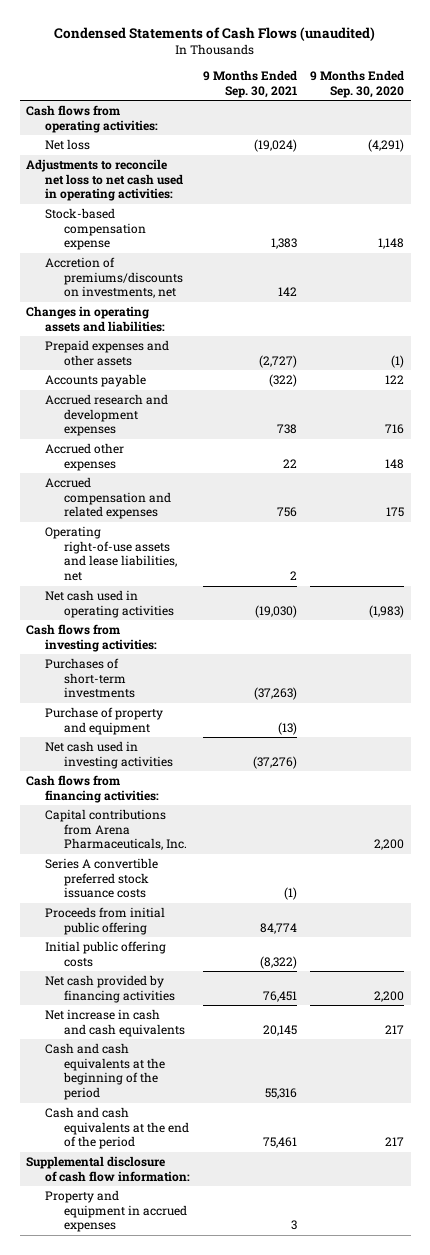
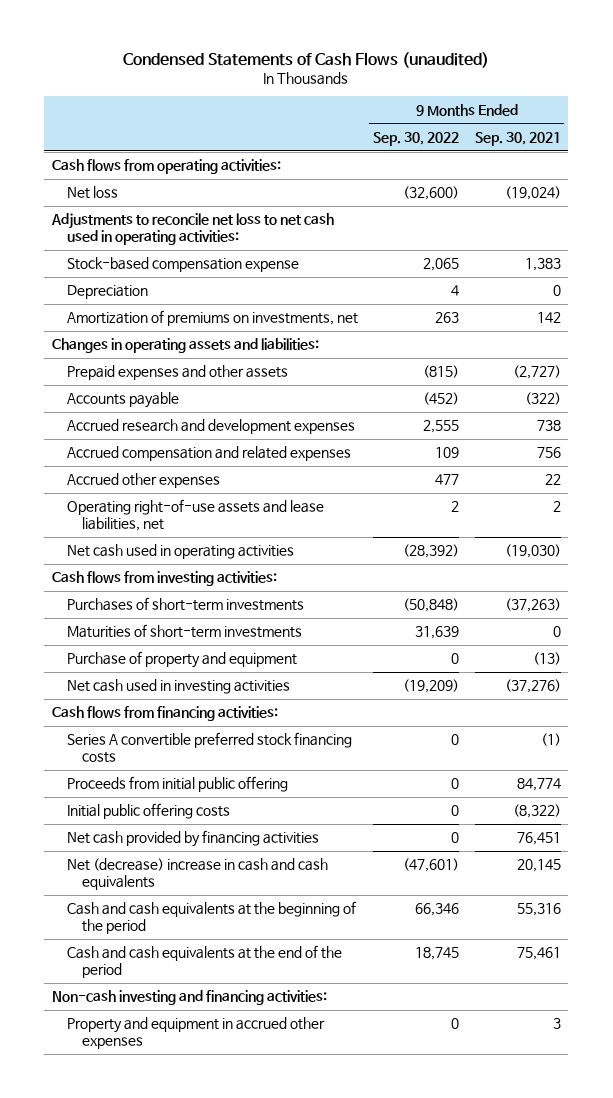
[310,70,405,98] 9 Months Ended Sep. 30, 2020 -> none
none -> [373,131,460,146] Sep. 30, 2022
none -> [66,285,148,300] Depreciation
[45,257,183,299] Accretion of premiums/discounts on investments, net -> [66,310,358,327] Amortization of premiums on investments, net
[45,443,125,471] Accrued other expenses -> [66,473,220,489] Accrued other expenses
none -> [66,624,302,639] Maturities of short-term investments
[45,809,187,851] Capital contributions from Arena Pharmaceuticals, Inc. -> none
[45,858,159,899] Series A convertible preferred stock issuance costs -> [66,732,352,764] Series A convertible preferred stock financing costs
[45,1009,185,1037] Net increase in cash and cash equivalents -> [66,858,328,891] Net (decrease) increase in cash and cash equivalents
[26,1156,191,1182] Supplemental disclosure of cash flow information: -> none
none -> [51,990,327,1006] Non-cash investing and financing activities:
[45,1190,187,1233] Property and equipment in accrued expenses -> [66,1017,325,1050] Property and equipment in accrued other expenses

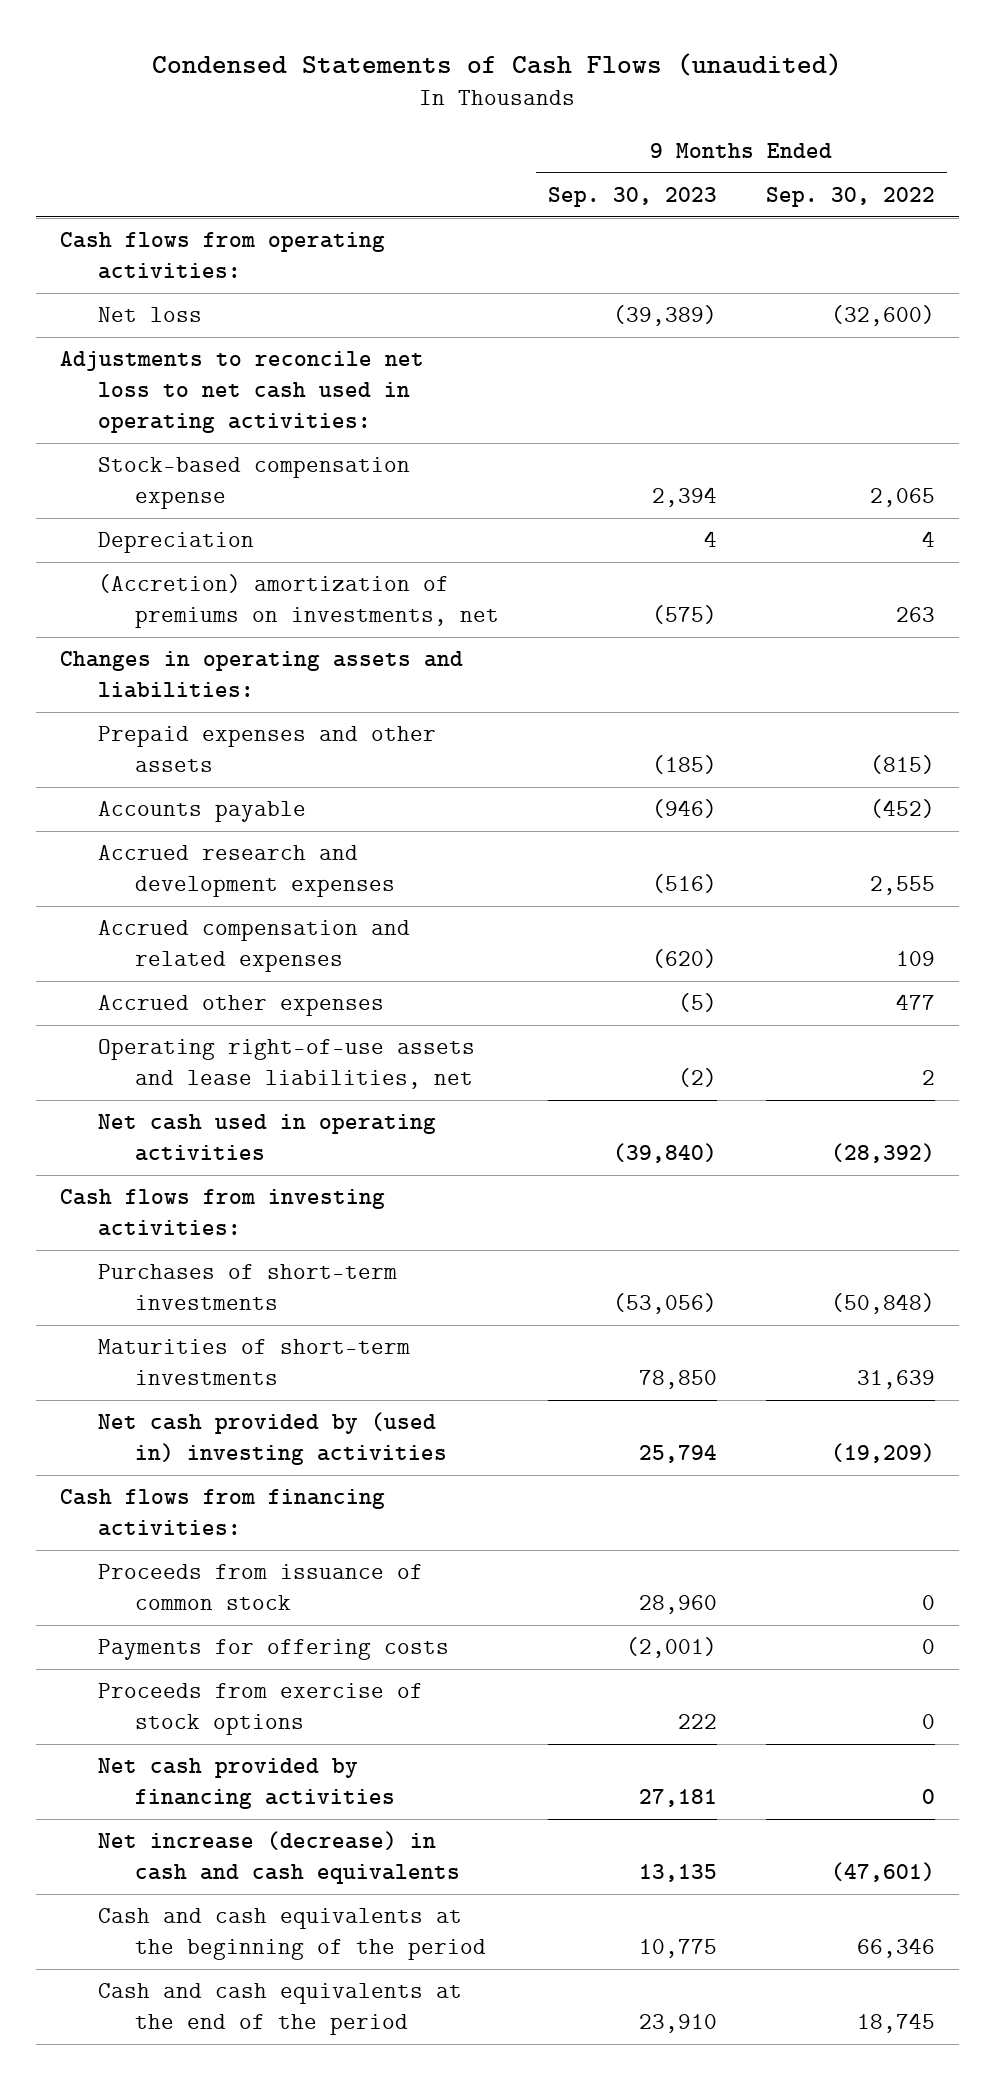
[474,131,561,146] Sep. 30, 2021 -> none
none -> [547,187,717,208] Sep. 30, 2023
[66,310,358,327] Amortization of premiums on investments, net -> [97,574,500,629] (Accretion) amortization of premiums on investments, net
[66,651,297,669] Purchase of property and equipment -> none
[66,679,290,695] Net cash used in investing activities -> [97,1412,448,1466] Net cash provided by (used in) investing activities
[66,732,352,764] Series A convertible preferred stock financing costs -> none
[66,776,288,793] Proceeds from initial public offering -> none
[66,803,230,820] Initial public offering costs -> none
none -> [97,1564,423,1611] Proceeds from issuance of common stock
none -> [97,1639,449,1661] Payments for offering costs
none -> [97,1683,423,1736] Proceeds from exercise of stock options
[66,858,328,891] Net (decrease) increase in cash and cash equivalents -> [97,1831,461,1885] Net increase (decrease) in cash and cash equivalents
[51,990,327,1006] Non-cash investing and financing activities: -> none
[66,1017,325,1050] Property and equipment in accrued other expenses -> none

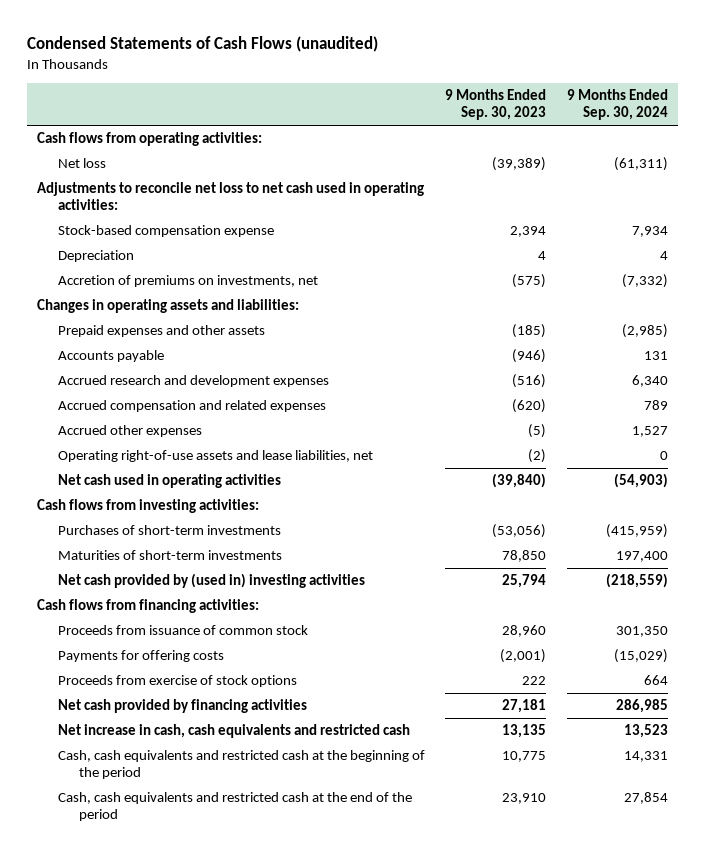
[765,187,935,208] Sep. 30, 2022 -> none
none -> [566,89,668,121] 9 Months Ended Sep. 30, 2024
[97,574,500,629] (Accretion) amortization of premiums on investments, net -> [57,275,318,288] Accretion of premiums on investments, net
[97,1831,461,1885] Net increase (decrease) in cash and cash equivalents -> [57,724,410,739] Net increase in cash, cash equivalents and restricted cash
[97,1908,487,1961] Cash and cash equivalents at the beginning of the period -> [57,750,425,780] Cash, cash equivalents and restricted cash at the beginning of the period
[97,1983,462,2036] Cash and cash equivalents at the end of the period -> [57,792,412,822] Cash, cash equivalents and restricted cash at the end of the period

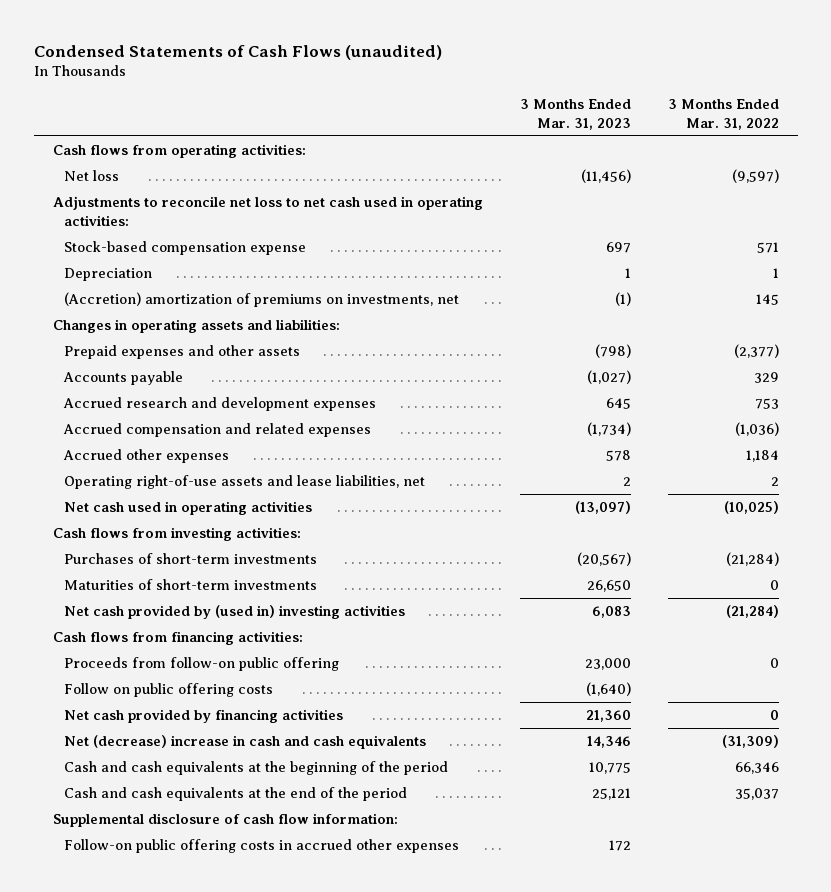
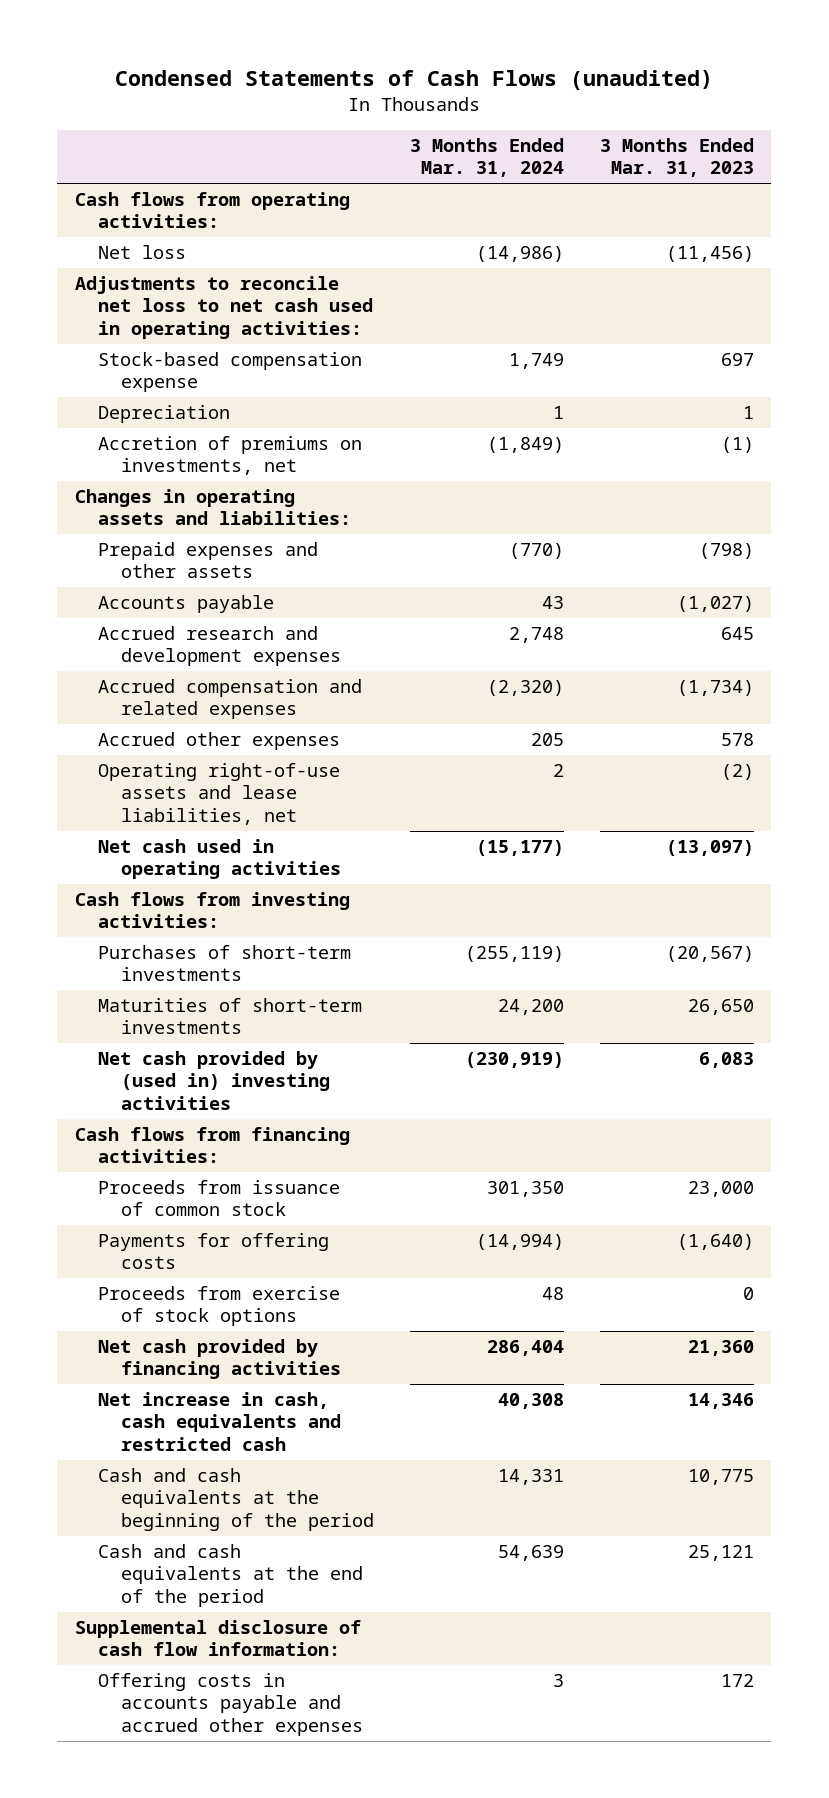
[667,98,779,130] 3 Months Ended Mar. 31, 2022 -> none
none -> [409,138,564,178] 3 Months Ended Mar. 31, 2024
[63,292,459,308] (Accretion) amortization of premiums on investments, net -> [98,436,363,476] Accretion of premiums on investments, net
[622,477,631,487] 2 -> [720,764,754,781] (2)
[63,657,339,672] Proceeds from follow-on public offering -> none
none -> [98,1180,341,1217] Proceeds from issuance of common stock
[63,683,273,698] Follow on public offering costs -> [98,1233,330,1270] Payments for offering costs
none -> [98,1286,341,1327] Proceeds from exercise of stock options
[63,735,426,750] Net (decrease) increase in cash and cash equivalents -> [98,1392,342,1451] Net increase in cash, cash equivalents and restricted cash
[63,839,459,854] Follow-on public offering costs in accrued other expenses -> [98,1673,364,1736] Offering costs in accounts payable and accrued other expenses

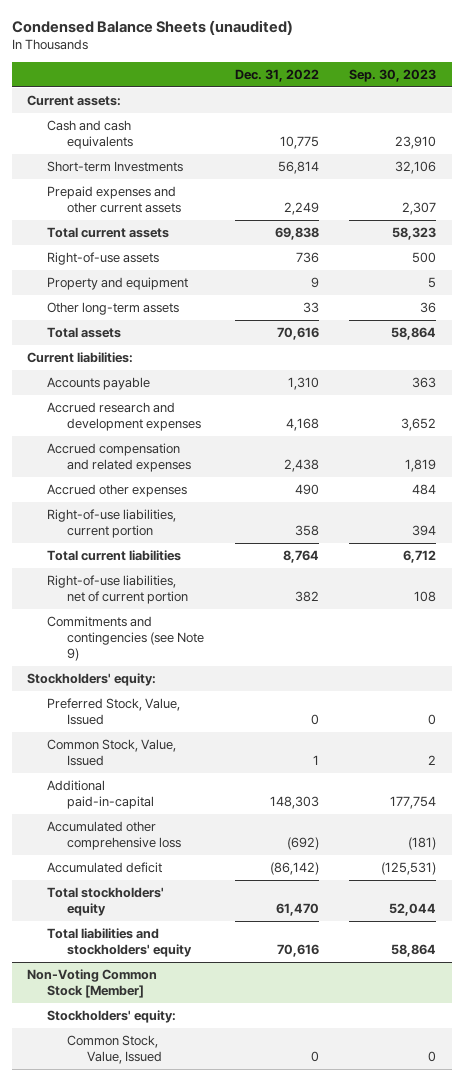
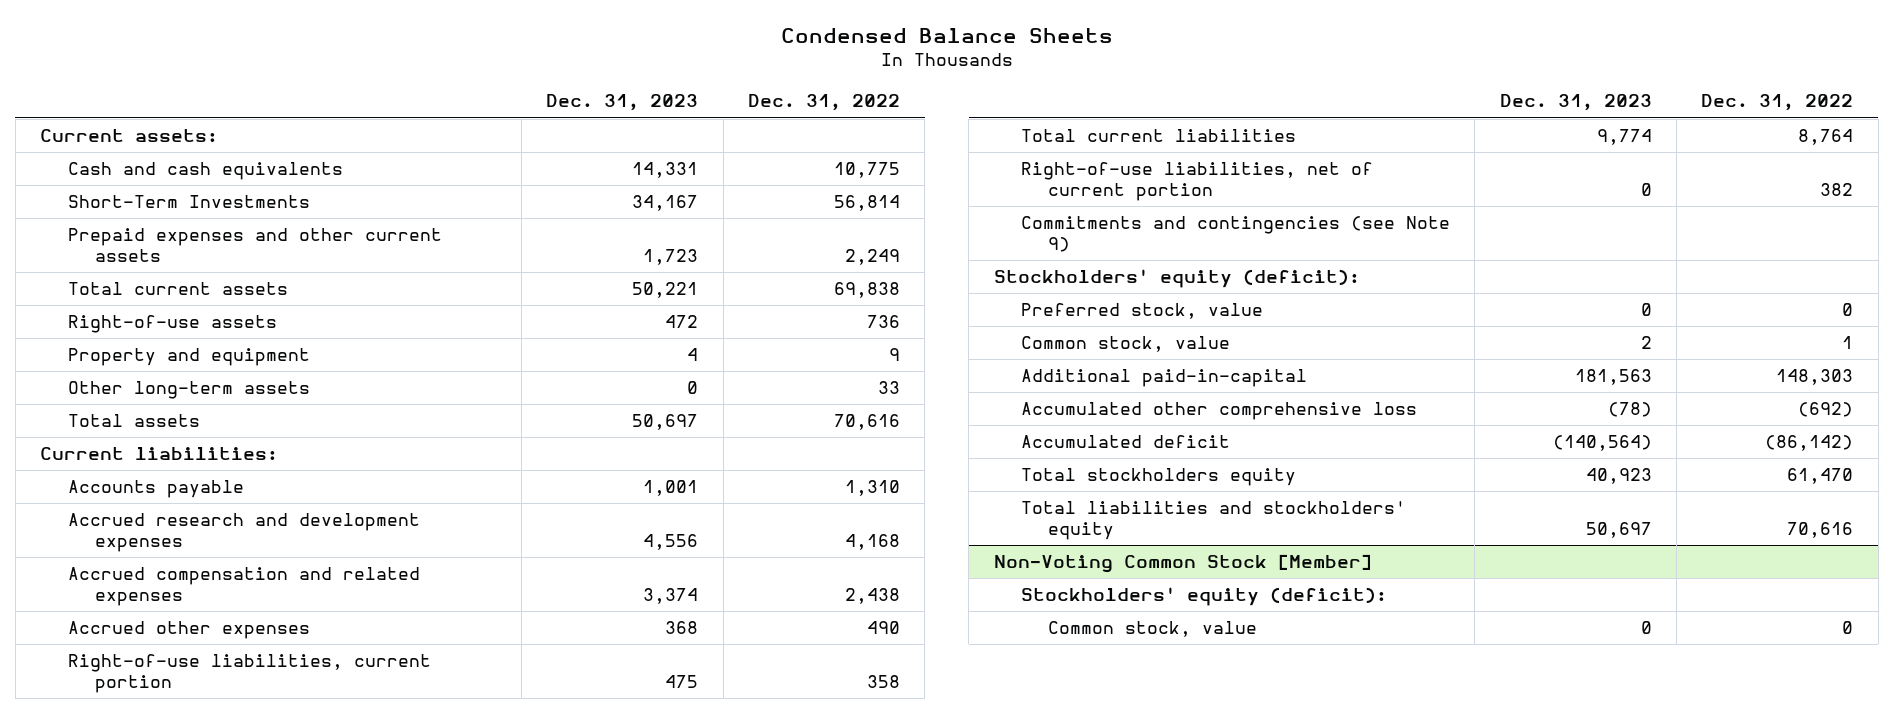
[11,19,293,35] Condensed Balance Sheets (unaudited) -> [780,27,1113,43] Condensed Balance Sheets
[349,68,437,82] Sep. 30, 2023 -> none
none -> [546,94,699,112] Dec. 31, 2023
[47,160,184,172] Short-term Investments -> [67,195,310,209] Short-Term Investments
[27,672,157,686] Stockholders' equity: -> [993,269,1360,289] Stockholders' equity (deficit):
[47,697,181,725] Preferred Stock, Value, Issued -> [1020,303,1263,320] Preferred stock, value
[47,738,177,766] Common Stock, Value, Issued -> [1020,336,1230,353] Common stock, value
[47,886,165,916] Total stockholders' equity -> [1020,468,1296,487] Total stockholders equity
[47,1009,177,1023] Stockholders' equity: -> [1020,587,1387,607] Stockholders' equity (deficit):
[66,1034,162,1064] Common Stock, Value, Issued -> [1048,621,1258,638] Common stock, value

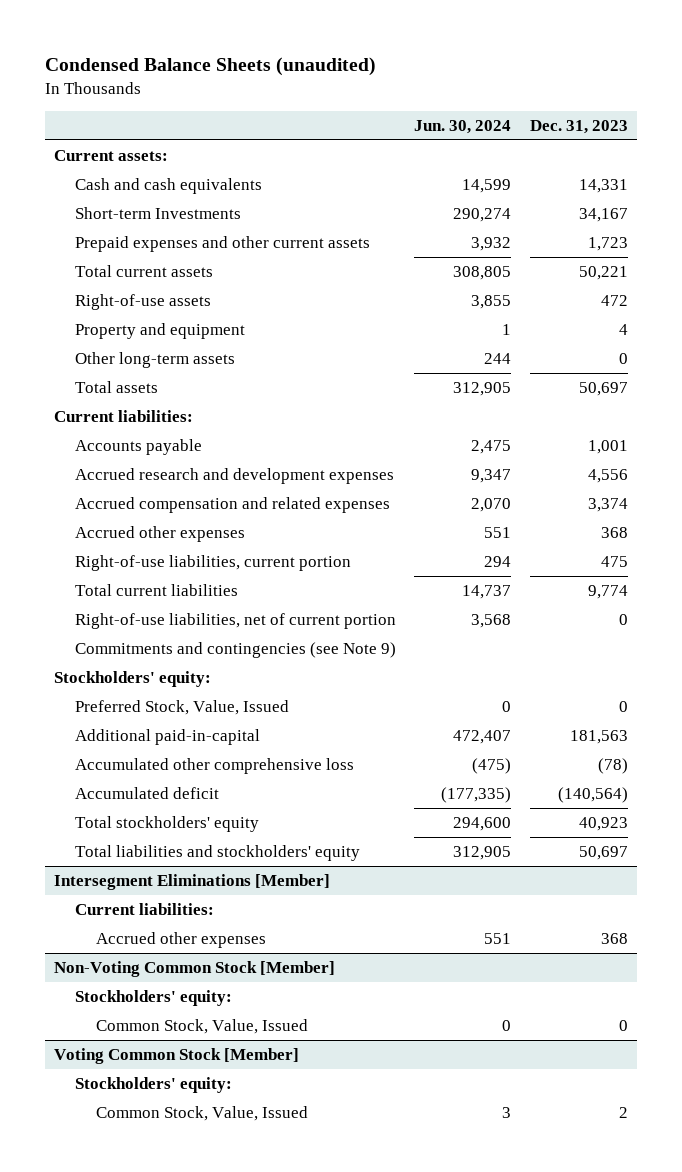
[780,27,1113,43] Condensed Balance Sheets -> [45,57,377,77] Condensed Balance Sheets (unaudited)
[747,94,900,112] Dec. 31, 2022 -> none
none -> [414,119,512,134] Jun. 30, 2024
[67,195,310,209] Short-Term Investments -> [75,206,242,219] Short-term Investments
[1020,336,1230,353] Common stock, value -> none
[993,269,1360,289] Stockholders' equity (deficit): -> [54,670,212,687] Stockholders' equity:
[1020,303,1263,320] Preferred stock, value -> [75,699,290,715] Preferred Stock, Value, Issued
[1020,468,1296,487] Total stockholders equity -> [75,815,260,832] Total stockholders' equity
none -> [54,873,331,890] Intersegment Eliminations [Member]
none -> [75,902,215,915] Current liabilities:
none -> [95,931,266,948] Accrued other expenses
[1020,587,1387,607] Stockholders' equity (deficit): -> [75,989,233,1006] Stockholders' equity:
[1048,621,1258,638] Common stock, value -> [95,1018,308,1034] Common Stock, Value, Issued
none -> [54,1047,300,1064] Voting Common Stock [Member]
none -> [75,1076,233,1093] Stockholders' equity:
none -> [95,1105,308,1121] Common Stock, Value, Issued

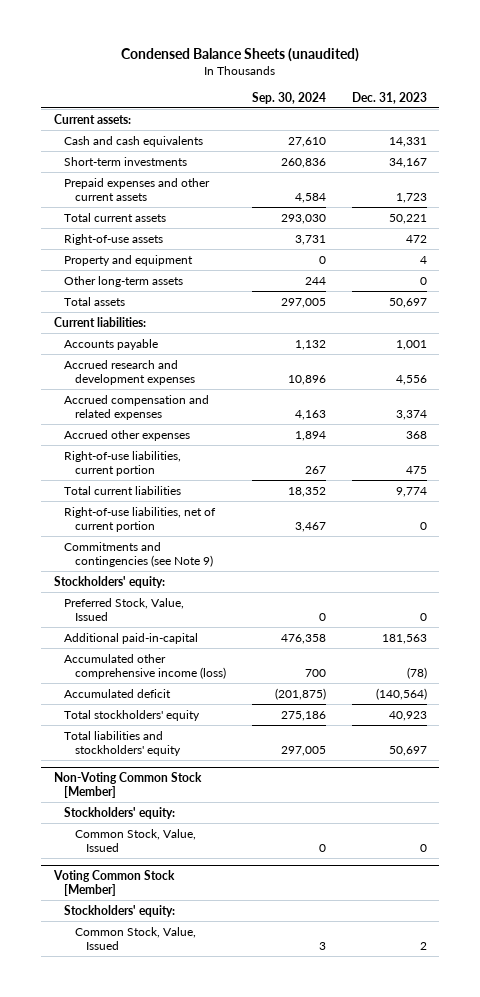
[414,119,512,134] Jun. 30, 2024 -> none
none -> [251,91,326,104] Sep. 30, 2024
[75,206,242,219] Short-term Investments -> [64,156,188,166] Short-term investments
[75,757,355,774] Accumulated other comprehensive loss -> [64,653,226,679] Accumulated other comprehensive income (loss)
[54,873,331,890] Intersegment Eliminations [Member] -> none
[75,902,215,915] Current liabilities: -> none
[95,931,266,948] Accrued other expenses -> none

